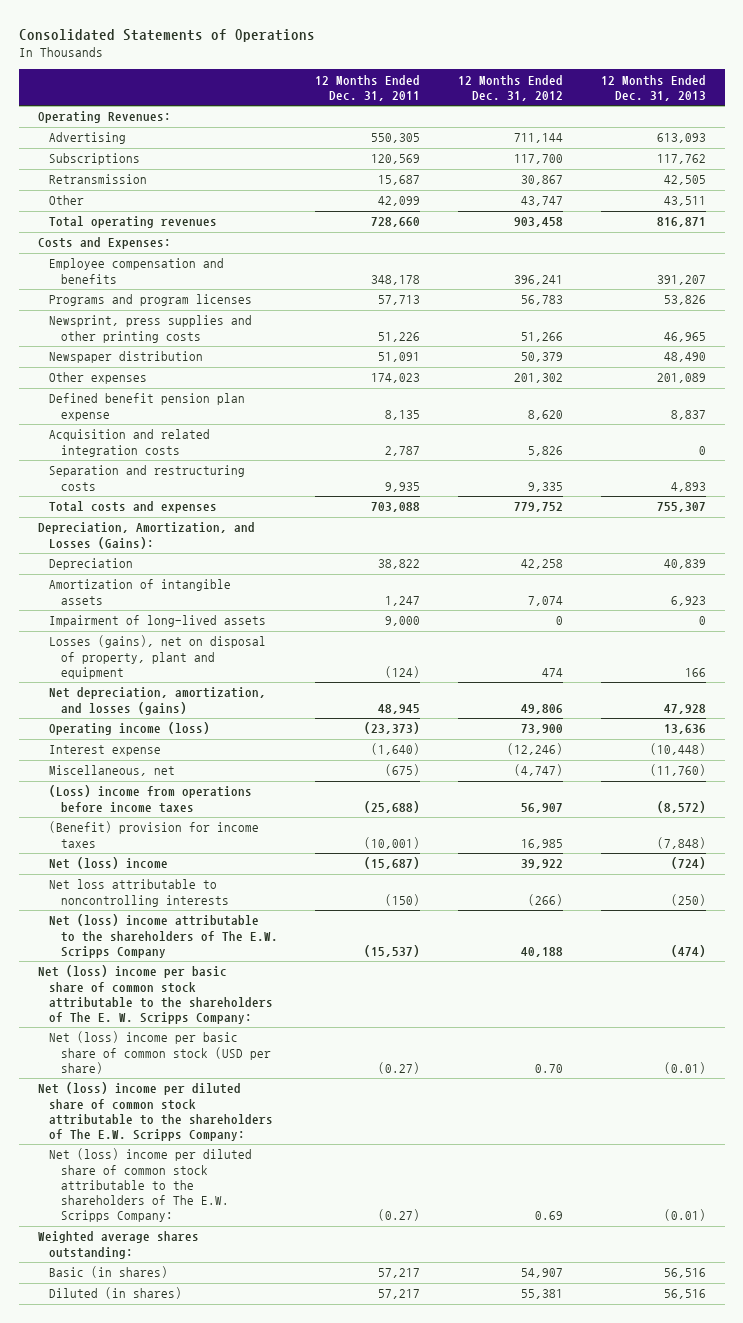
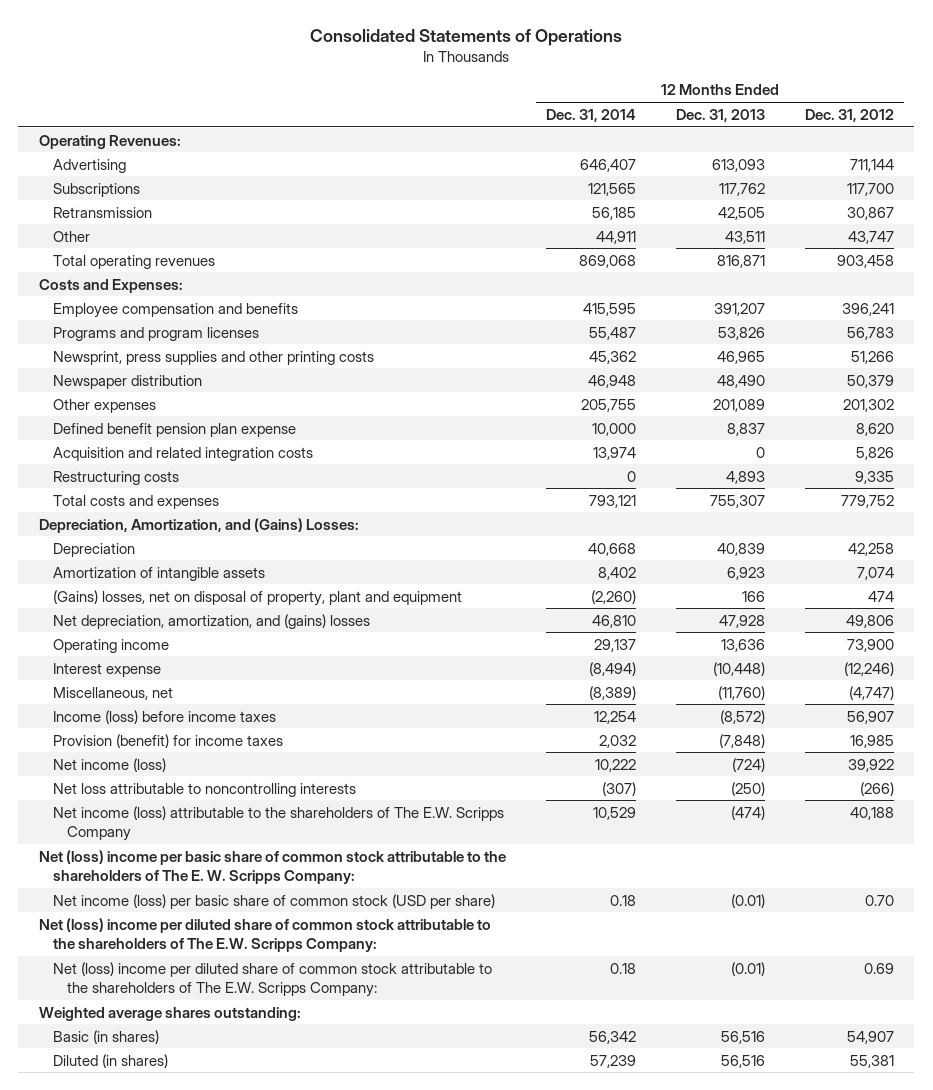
[315,74,421,102] 12 Months Ended Dec. 31, 2011 -> none
none -> [545,108,636,122] Dec. 31, 2014
[49,465,246,491] Separation and restructuring costs -> [52,470,179,485] Restructuring costs
[37,522,255,549] Depreciation, Amortization, and Losses (Gains): -> [38,517,359,533] Depreciation, Amortization, and (Gains) Losses:
[49,615,267,628] Impairment of long-lived assets -> none
[49,635,267,679] Losses (gains), net on disposal of property, plant and equipment -> [52,589,462,606] (Gains) losses, net on disposal of property, plant and equipment
[49,687,267,715] Net depreciation, amortization, and losses (gains) -> [52,613,370,629] Net depreciation, amortization, and (gains) losses
[49,722,211,736] Operating income (loss) -> [52,638,169,653] Operating income
[49,785,253,813] (Loss) income from operations before income taxes -> [52,709,276,724] Income (loss) before income taxes
[49,821,260,848] (Benefit) provision for income taxes -> [52,733,283,748] Provision (benefit) for income taxes
[49,857,169,870] Net (loss) income -> [52,757,166,772] Net income (loss)
[49,914,278,958] Net (loss) income attributable to the shareholders of The E.W. Scripps Company -> [52,805,504,842] Net income (loss) attributable to the shareholders of The E.W. Scripps Company
[49,1031,271,1074] Net (loss) income per basic share of common stock (USD per share) -> [52,893,495,909] Net income (loss) per basic share of common stock (USD per share)

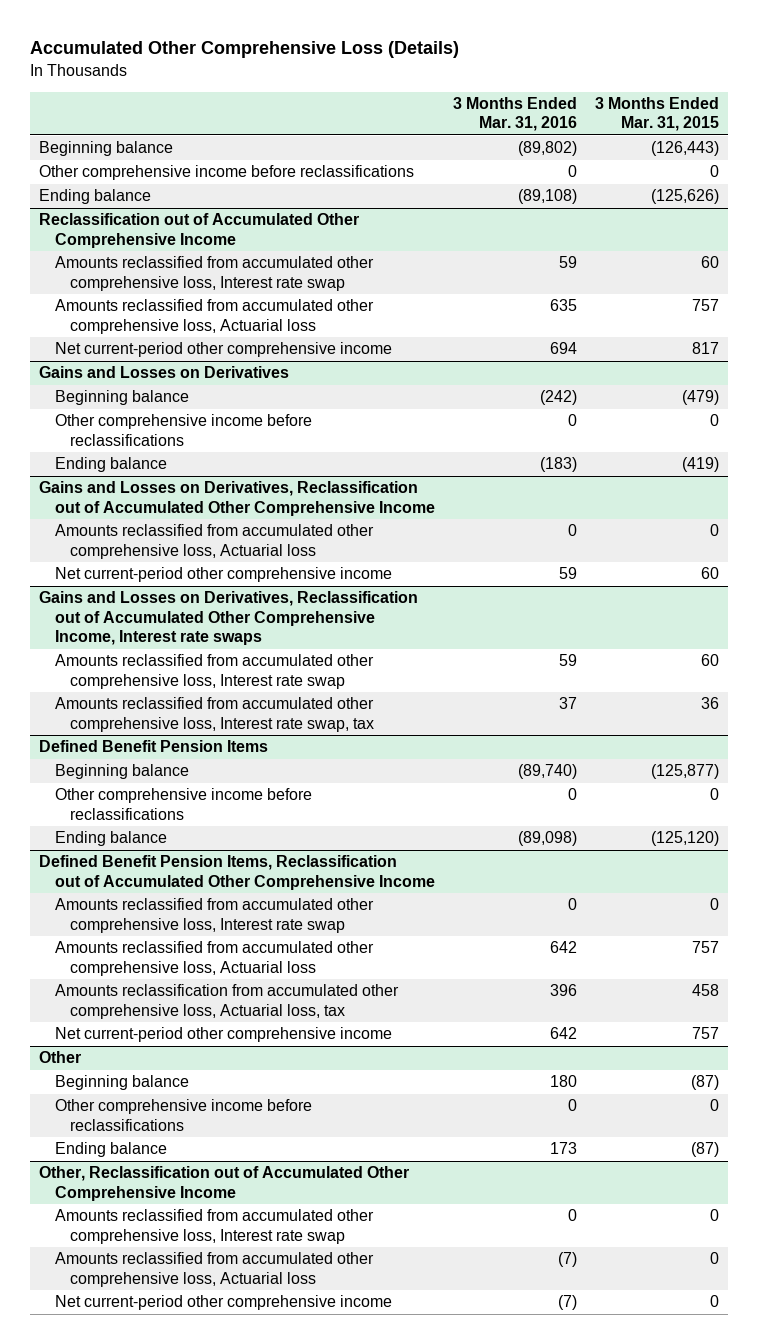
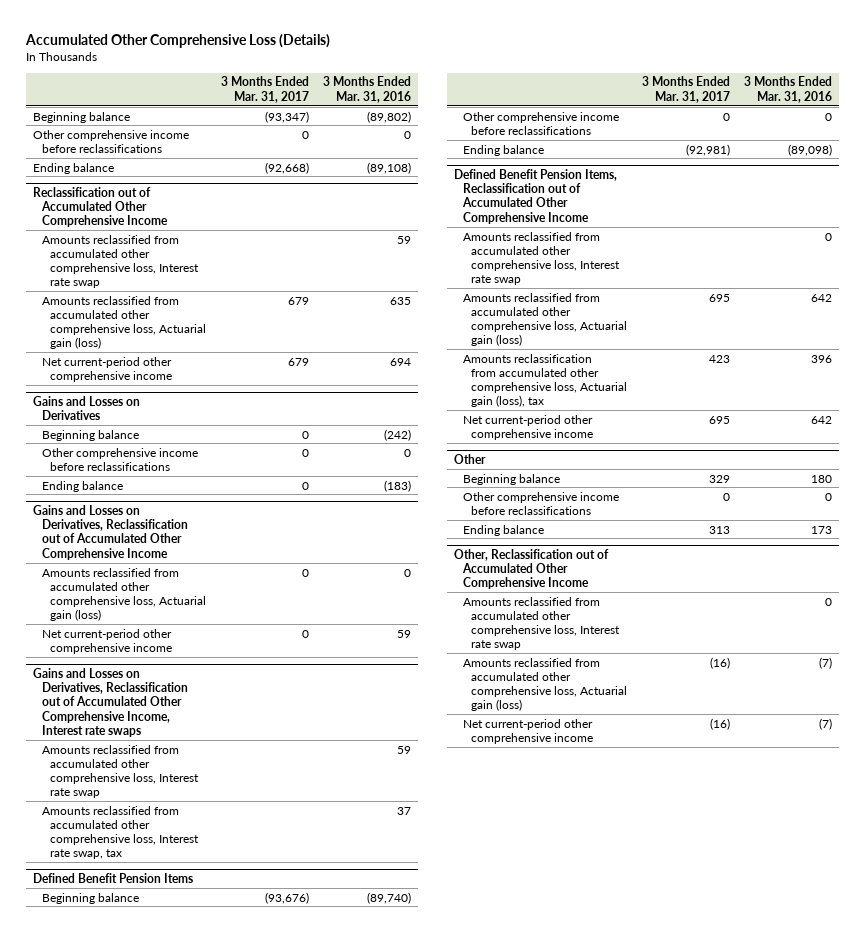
[595,96,720,132] 3 Months Ended Mar. 31, 2015 -> none
none -> [220,76,309,103] 3 Months Ended Mar. 31, 2017
[54,299,374,334] Amounts reclassified from accumulated other comprehensive loss, Actuarial loss -> [41,295,207,350] Amounts reclassified from accumulated other comprehensive loss, Actuarial gain (loss)
[54,524,374,559] Amounts reclassified from accumulated other comprehensive loss, Actuarial loss -> [41,567,207,622] Amounts reclassified from accumulated other comprehensive loss, Actuarial gain (loss)
[54,941,374,976] Amounts reclassified from accumulated other comprehensive loss, Actuarial loss -> [462,292,628,347] Amounts reclassified from accumulated other comprehensive loss, Actuarial gain (loss)
[54,984,399,1019] Amounts reclassification from accumulated other comprehensive loss, Actuarial loss, tax -> [462,353,628,408] Amounts reclassification from accumulated other comprehensive loss, Actuarial gain (loss), tax
[54,1252,374,1287] Amounts reclassified from accumulated other comprehensive loss, Actuarial loss -> [462,657,628,712] Amounts reclassified from accumulated other comprehensive loss, Actuarial gain (loss)

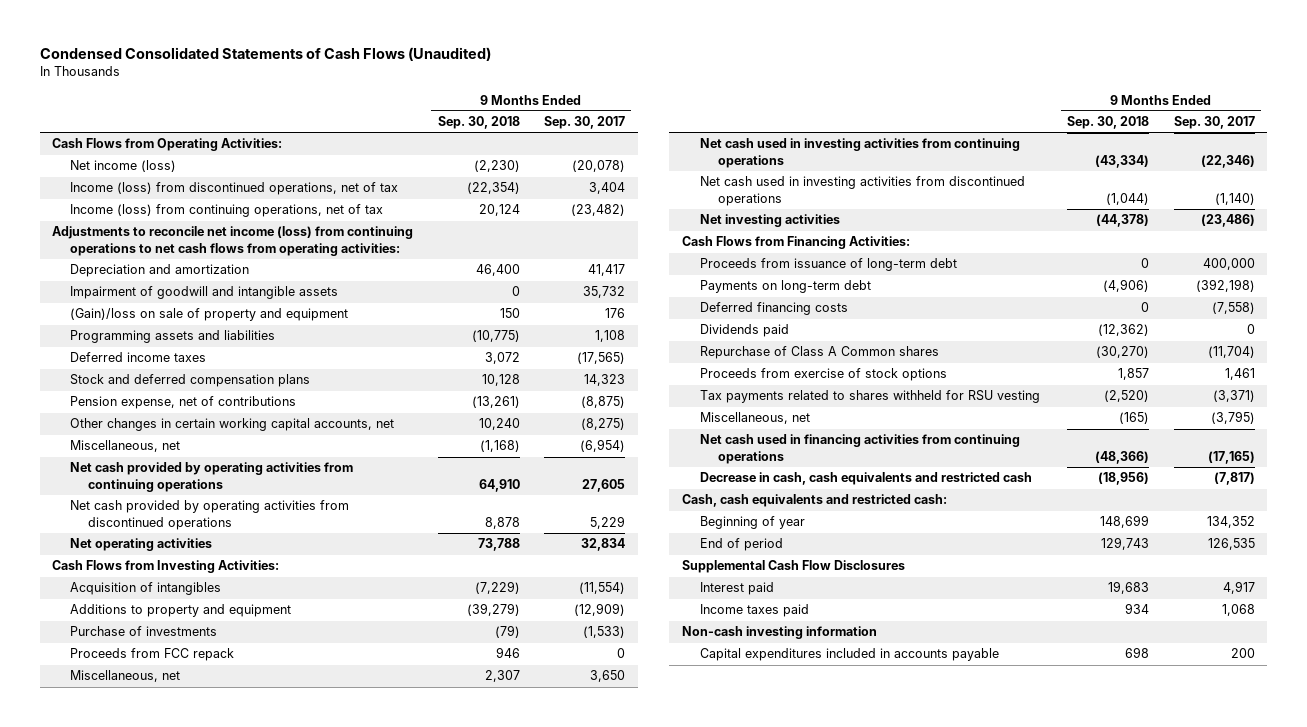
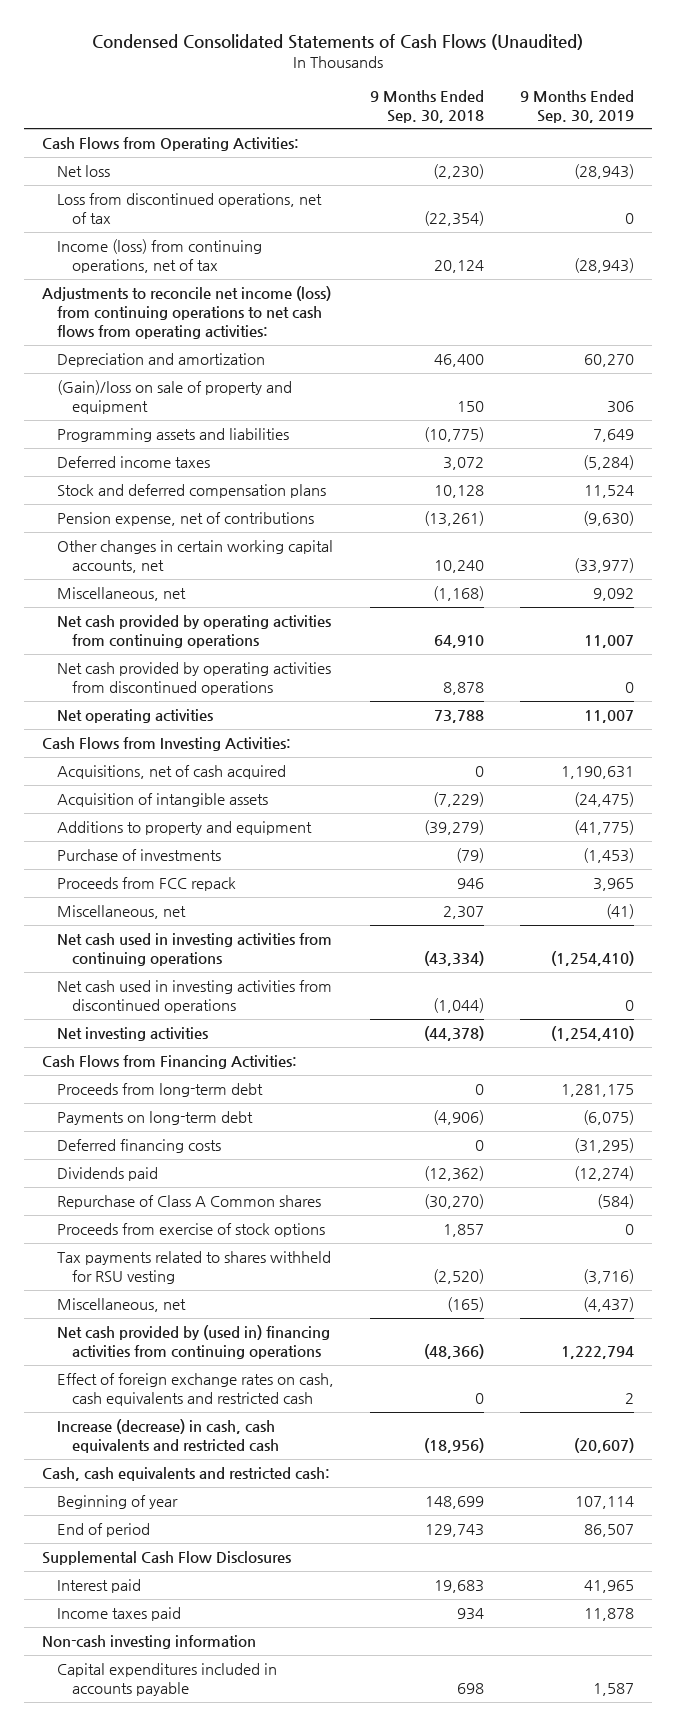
[544,116,626,130] Sep. 30, 2017 -> none
none -> [519,89,634,123] 9 Months Ended Sep. 30, 2019
[69,160,176,173] Net income (loss) -> [56,165,110,178] Net loss
[69,182,398,196] Income (loss) from discontinued operations, net of tax -> [56,193,322,224] Loss from discontinued operations, net of tax
[69,286,338,300] Impairment of goodwill and intangible assets -> none
none -> [56,765,286,780] Acquisitions, net of cash acquired
[69,582,221,596] Acquisition of intangibles -> [56,793,268,808] Acquisition of intangible assets
[699,258,957,272] Proceeds from issuance of long-term debt -> [56,1083,263,1098] Proceeds from long-term debt
[699,434,1020,464] Net cash used in financing activities from continuing operations -> [56,1325,330,1359] Net cash provided by (used in) financing activities from continuing operations
none -> [56,1373,334,1406] Effect of foreign exchange rates on cash, cash equivalents and restricted cash
[699,472,1032,486] Decrease in cash, cash equivalents and restricted cash -> [56,1419,279,1453] Increase (decrease) in cash, cash equivalents and restricted cash

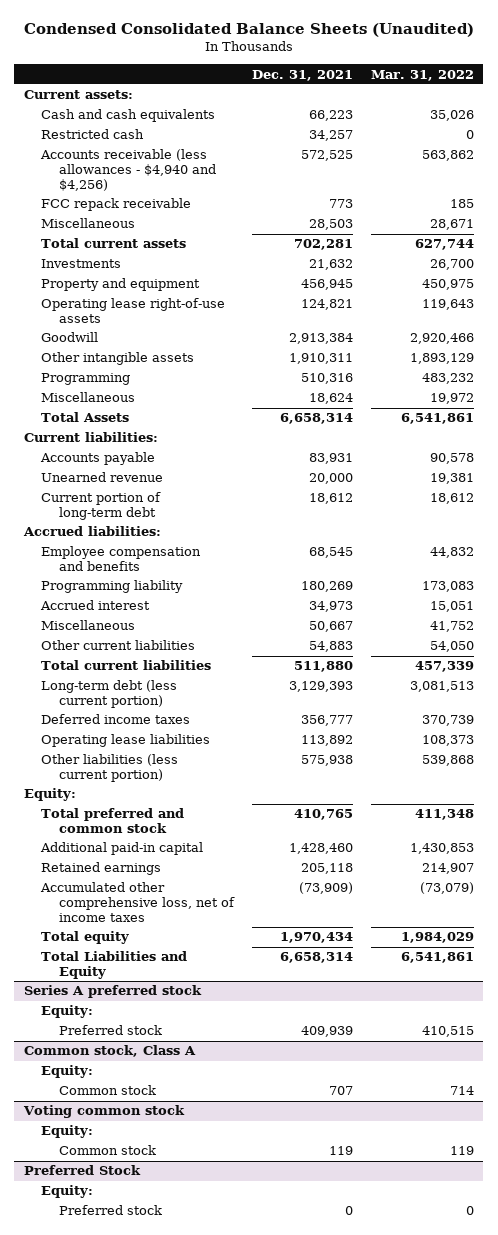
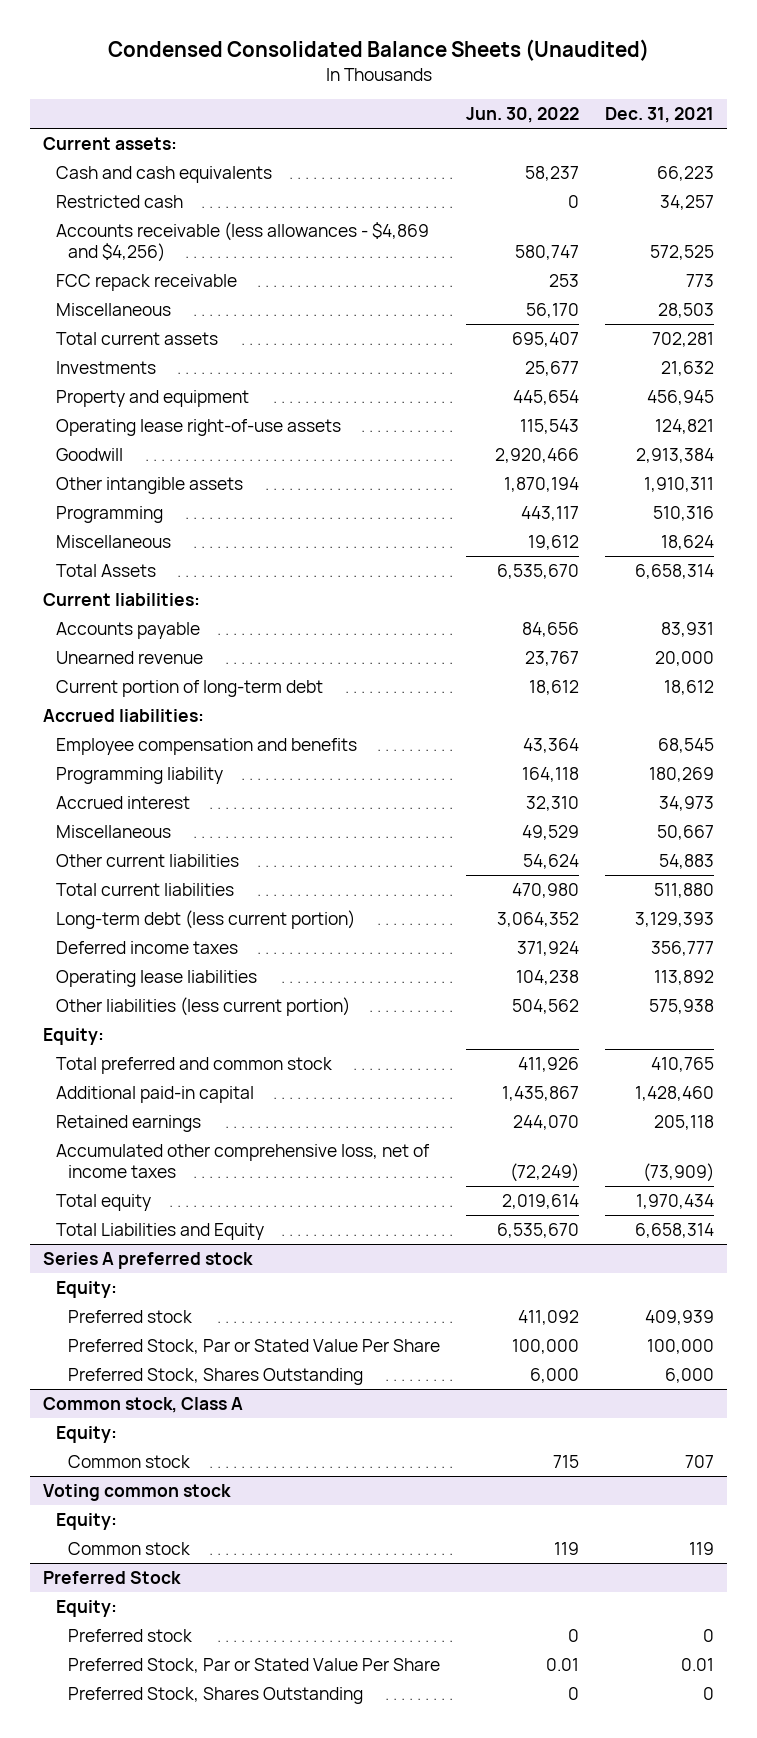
[371,69,475,81] Mar. 31, 2022 -> none
none -> [466,107,580,124] Jun. 30, 2022
[40,149,216,192] Accounts receivable (less allowances - $4,940 and $4,256) -> [55,222,429,262] Accounts receivable (less allowances - $4,869 and $4,256)
none -> [68,1339,441,1355] Preferred Stock, Par or Stated Value Per Share
none -> [68,1368,364,1386] Preferred Stock, Shares Outstanding
none -> [68,1658,441,1674] Preferred Stock, Par or Stated Value Per Share
none -> [68,1687,364,1705] Preferred Stock, Shares Outstanding

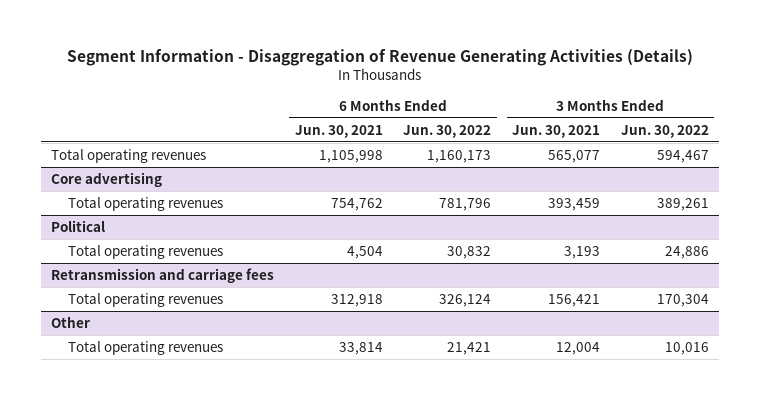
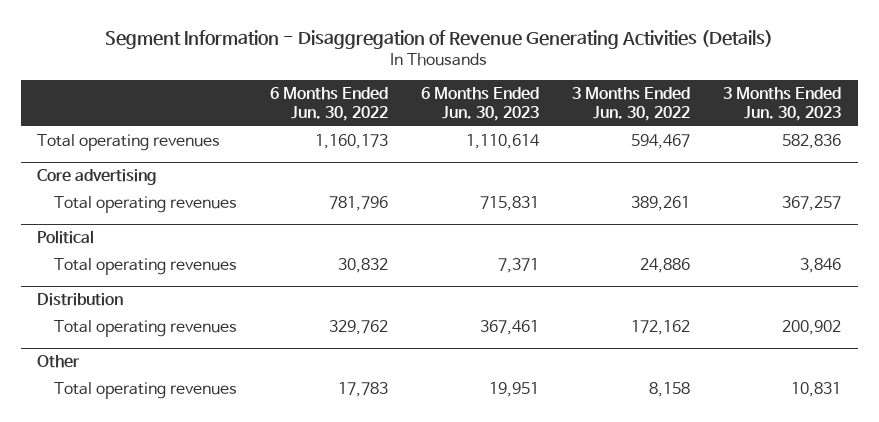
[294,124,383,138] Jun. 30, 2021 -> none
[512,124,601,138] Jun. 30, 2021 -> none
none -> [421,87,540,122] 6 Months Ended Jun. 30, 2023
none -> [723,87,842,122] 3 Months Ended Jun. 30, 2023
[50,267,274,283] Retransmission and carriage fees -> none
none -> [37,293,124,307] Distribution
[439,293,492,307] 326,124 -> [329,319,389,335] 329,762
[656,293,709,307] 170,304 -> [631,319,691,335] 172,162
[447,341,492,355] 21,421 -> [338,381,389,397] 17,783
[664,341,709,355] 10,016 -> [649,381,691,397] 8,158

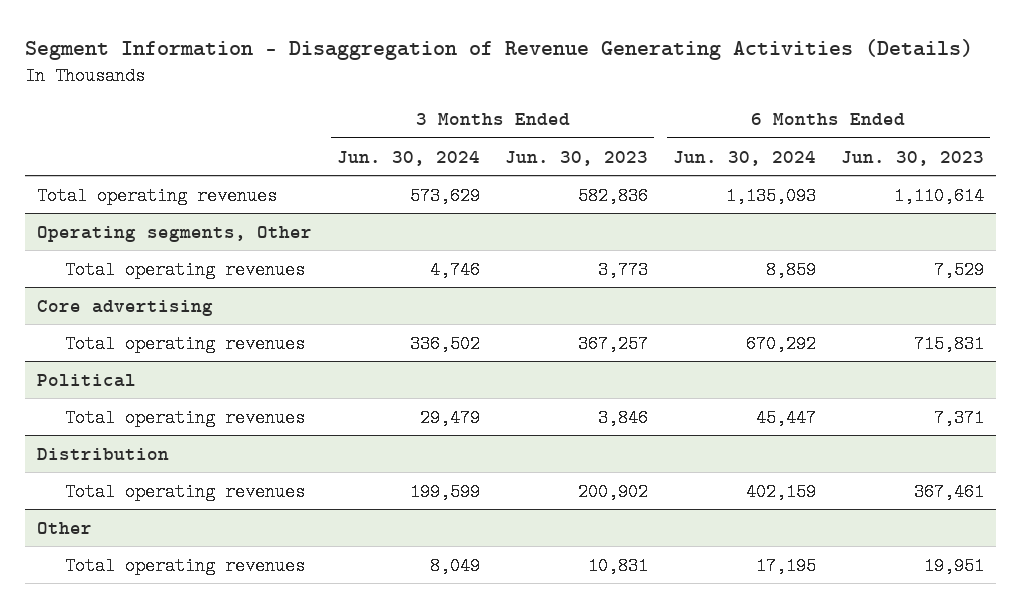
[270,87,389,122] 6 Months Ended Jun. 30, 2022 -> none
[572,87,691,122] 3 Months Ended Jun. 30, 2022 -> none
none -> [337,150,481,166] Jun. 30, 2024
none -> [672,150,816,166] Jun. 30, 2024
none -> [37,225,313,242] Operating segments, Other
none -> [65,260,306,279] Total operating revenues

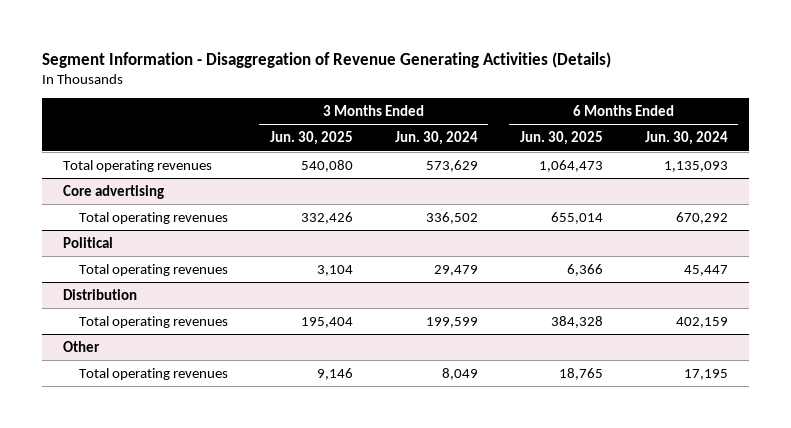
[505,150,649,166] Jun. 30, 2023 -> none
[840,150,984,166] Jun. 30, 2023 -> none
none -> [269,131,353,146] Jun. 30, 2025
none -> [519,131,603,146] Jun. 30, 2025
[37,225,313,242] Operating segments, Other -> none
[65,260,306,279] Total operating revenues -> none

